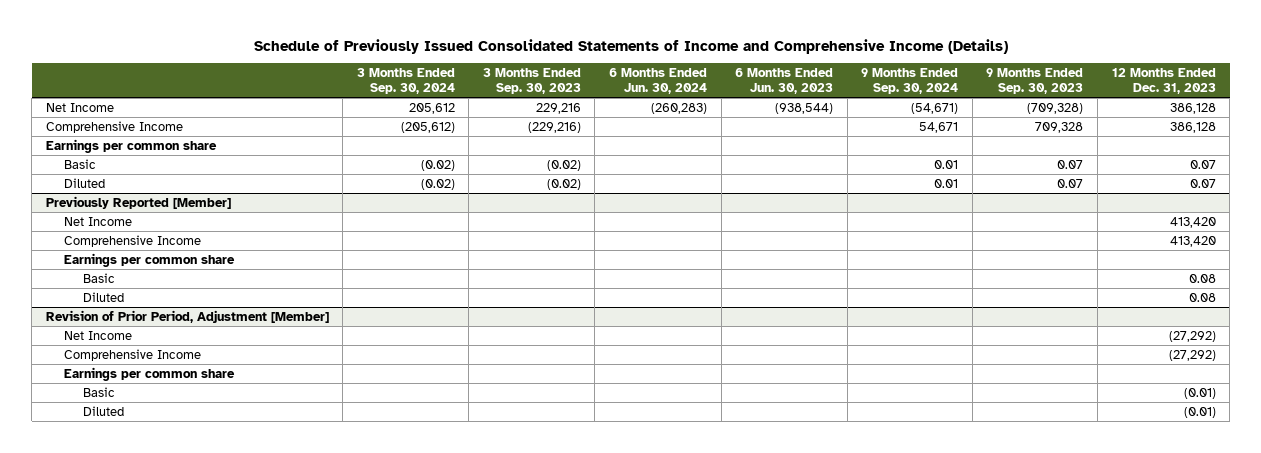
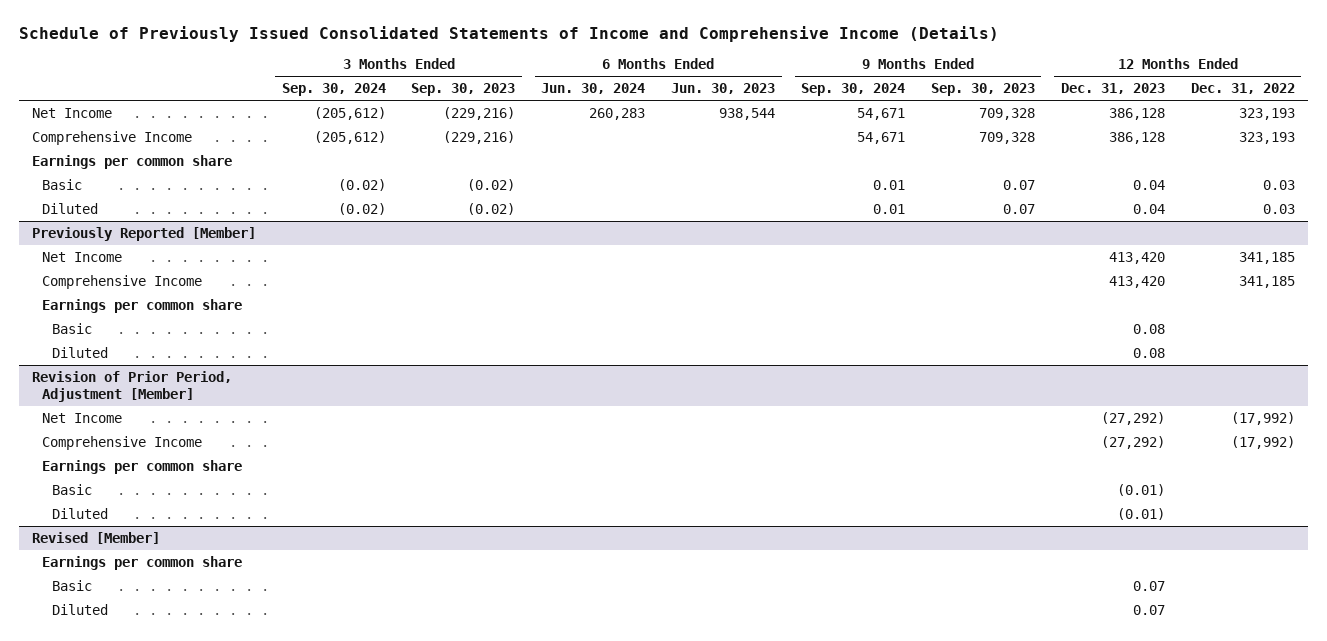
none -> [1190,83,1295,95] Dec. 31, 2022
[408,102,455,114] 205,612 -> [313,106,386,120] (205,612)
[535,102,581,114] 229,216 -> [443,106,516,120] (229,216)
[651,102,708,114] (260,283) -> [589,107,646,120] 260,283
[775,102,834,114] (938,544) -> [719,107,776,120] 938,544
[911,102,959,114] (54,671) -> [857,107,906,120] 54,671
[1027,102,1084,114] (709,328) -> [979,107,1036,120] 709,328
[1189,159,1216,169] 0.07 -> [1132,179,1165,190] 0.04
[1189,178,1216,188] 0.07 -> [1132,203,1165,214] 0.04
none -> [31,531,160,544] Revised [Member]
none -> [41,555,242,570] Earnings per common share
none -> [51,579,92,591] Basic
none -> [51,603,108,615] Diluted

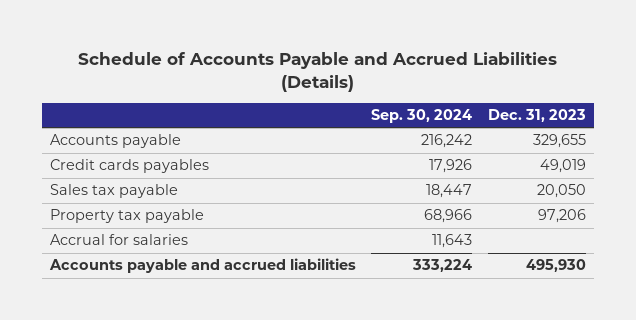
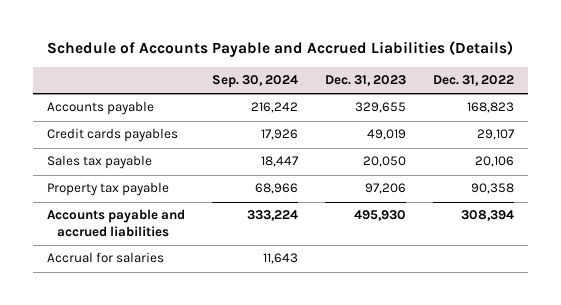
none -> [433,75,515,87] Dec. 31, 2022
[50,234,189,246] Accrual for salaries -> [46,252,164,264] Accrual for salaries

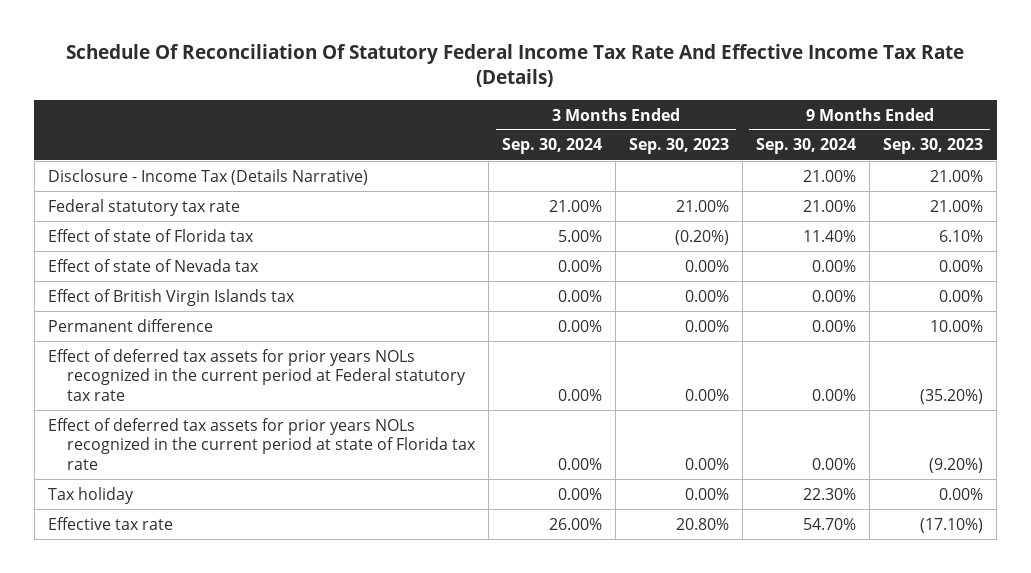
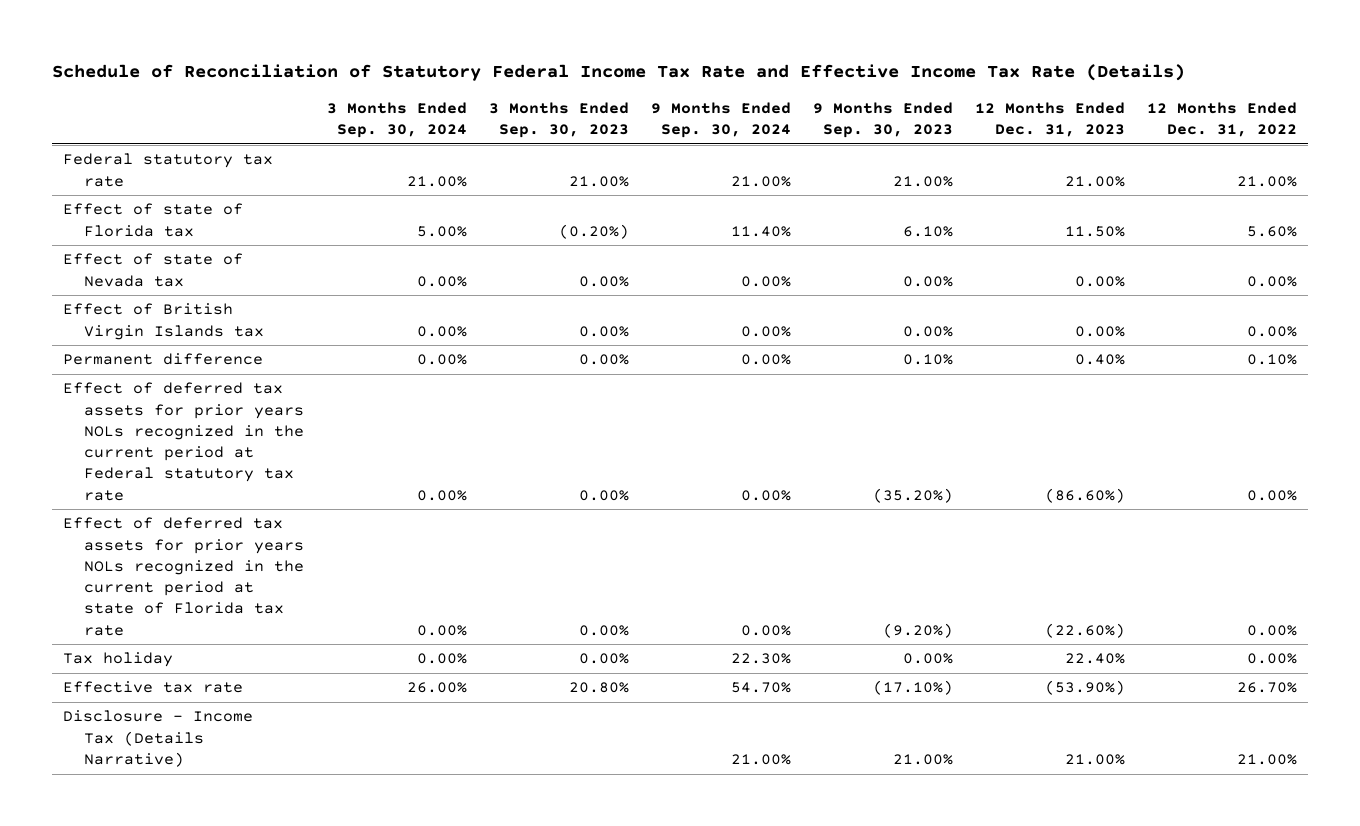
[66,44,965,87] Schedule Of Reconciliation Of Statutory Federal Income Tax Rate And Effective Income Tax Rate (Details) -> [51,64,1185,82] Schedule of Reconciliation of Statutory Federal Income Tax Rate and Effective Income Tax Rate (Details)
none -> [974,101,1125,138] 12 Months Ended Dec. 31, 2023
none -> [1146,101,1297,138] 12 Months Ended Dec. 31, 2022
[930,319,984,332] 10.00% -> [902,354,953,366] 0.10%
[47,168,368,185] Disclosure - Income Tax (Details Narrative) -> [62,710,253,767] Disclosure - Income Tax (Details Narrative)

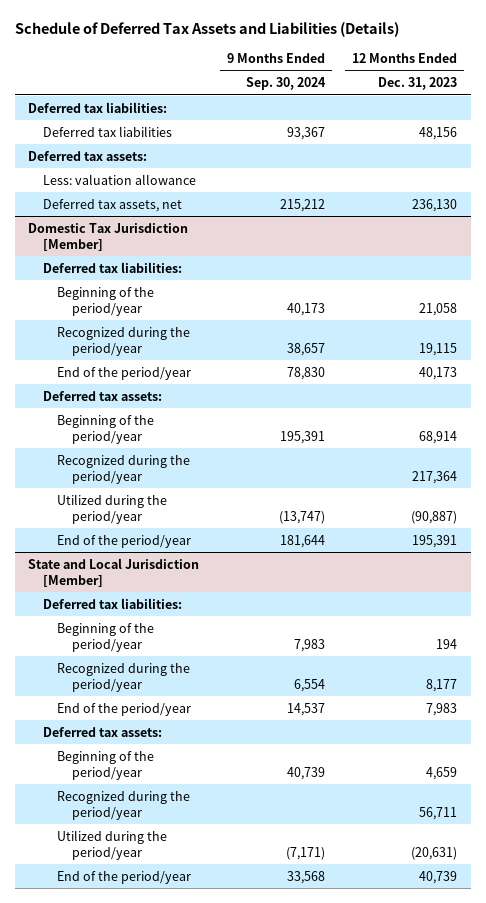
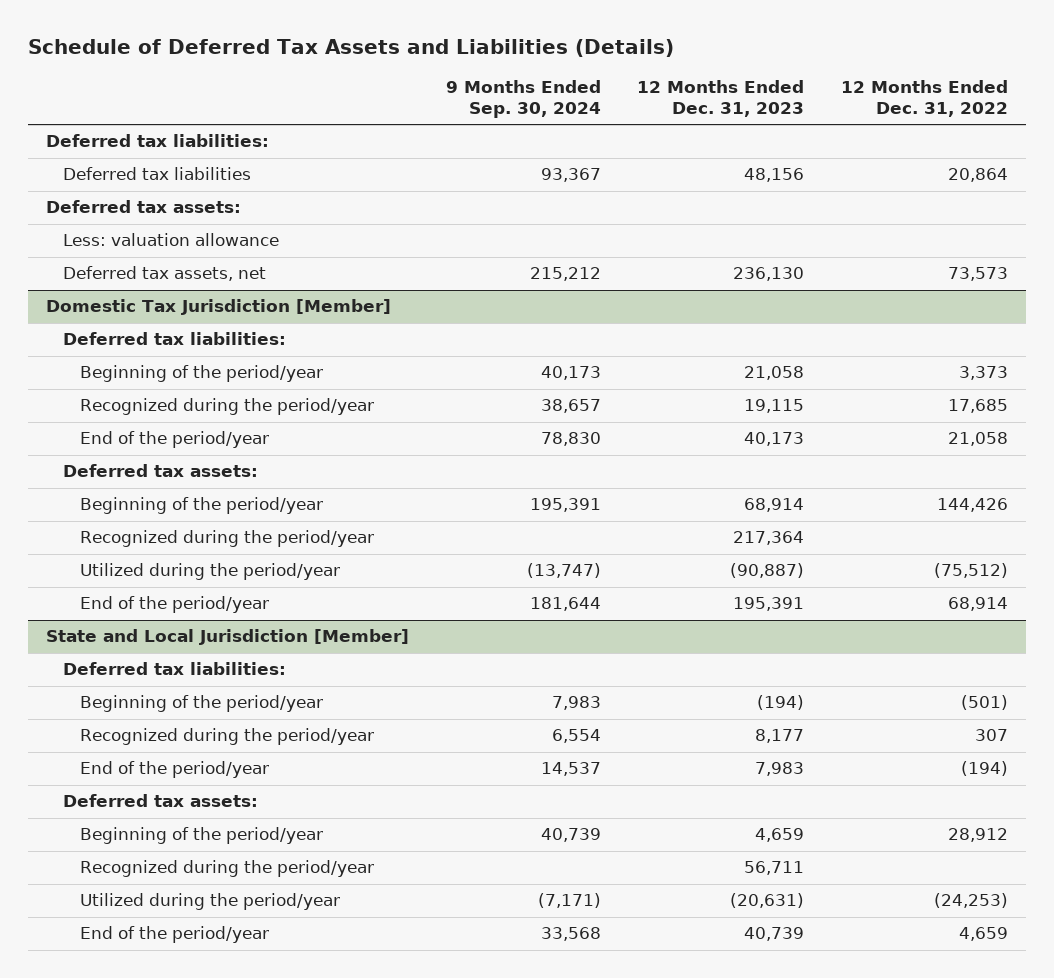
none -> [840,80,1008,118] 12 Months Ended Dec. 31, 2022
[436,638,458,649] 194 -> [757,695,805,711] (194)

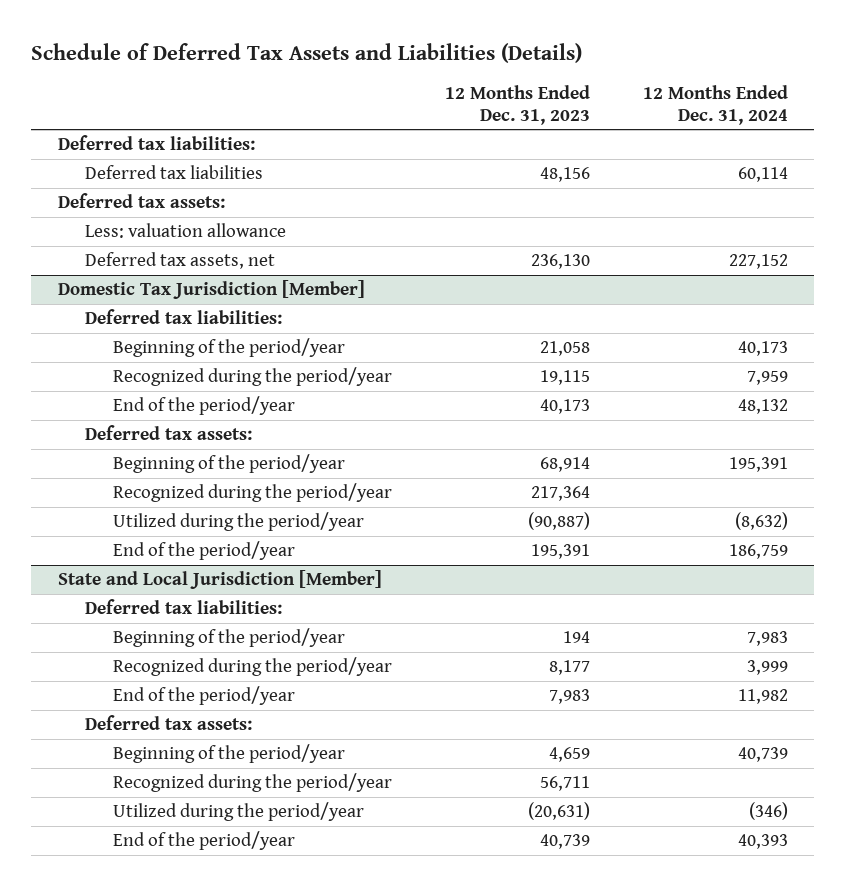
[445,80,601,119] 9 Months Ended Sep. 30, 2024 -> none
[840,80,1008,118] 12 Months Ended Dec. 31, 2022 -> none
none -> [642,84,788,125] 12 Months Ended Dec. 31, 2024
[757,695,805,711] (194) -> [562,631,590,644] 194

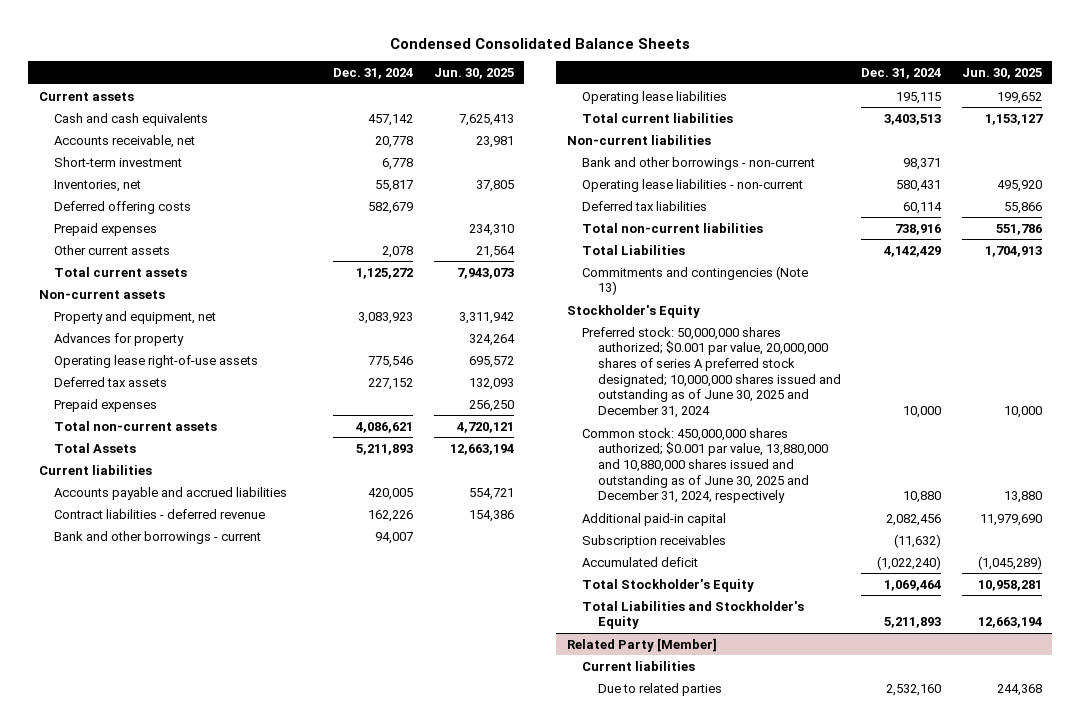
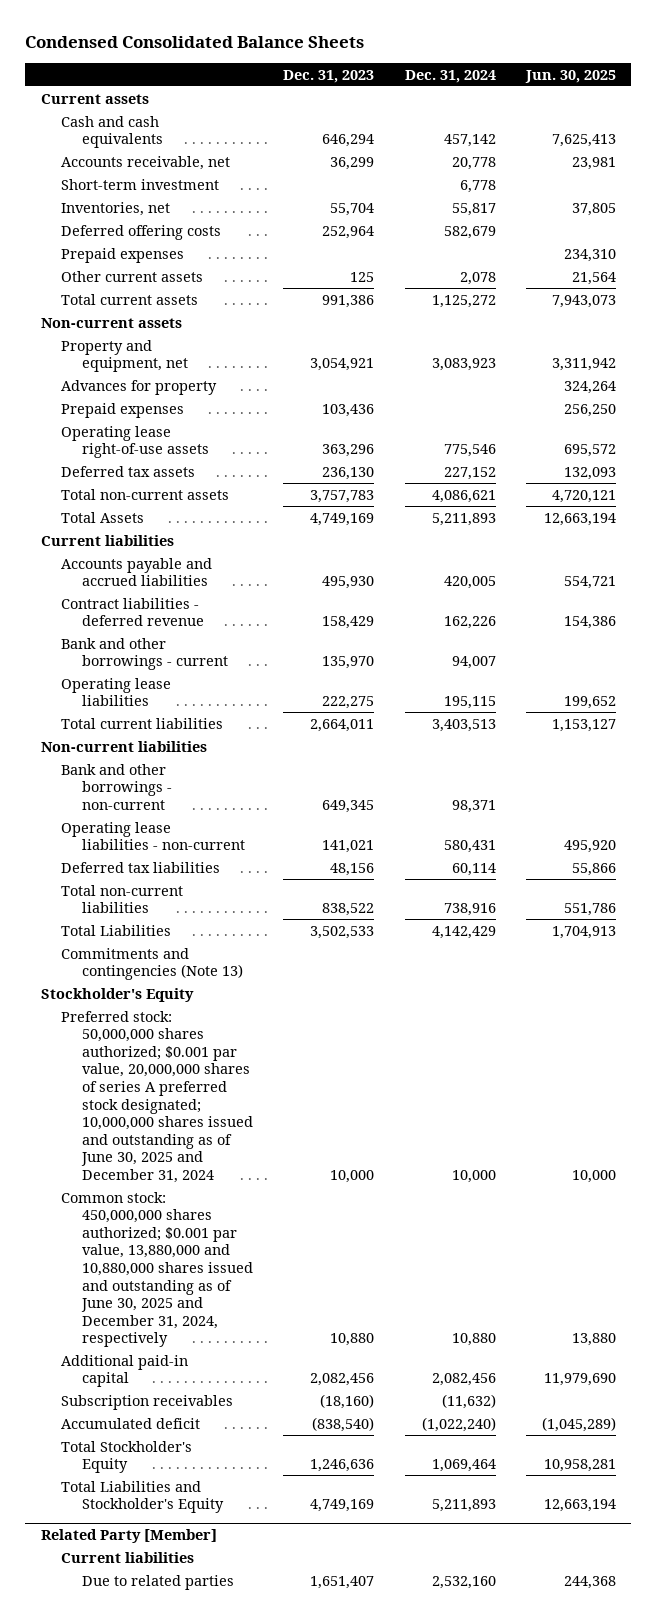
none -> [283,69,375,83] Dec. 31, 2023
[54,398,158,412] Prepaid expenses -> [61,402,185,418] Prepaid expenses

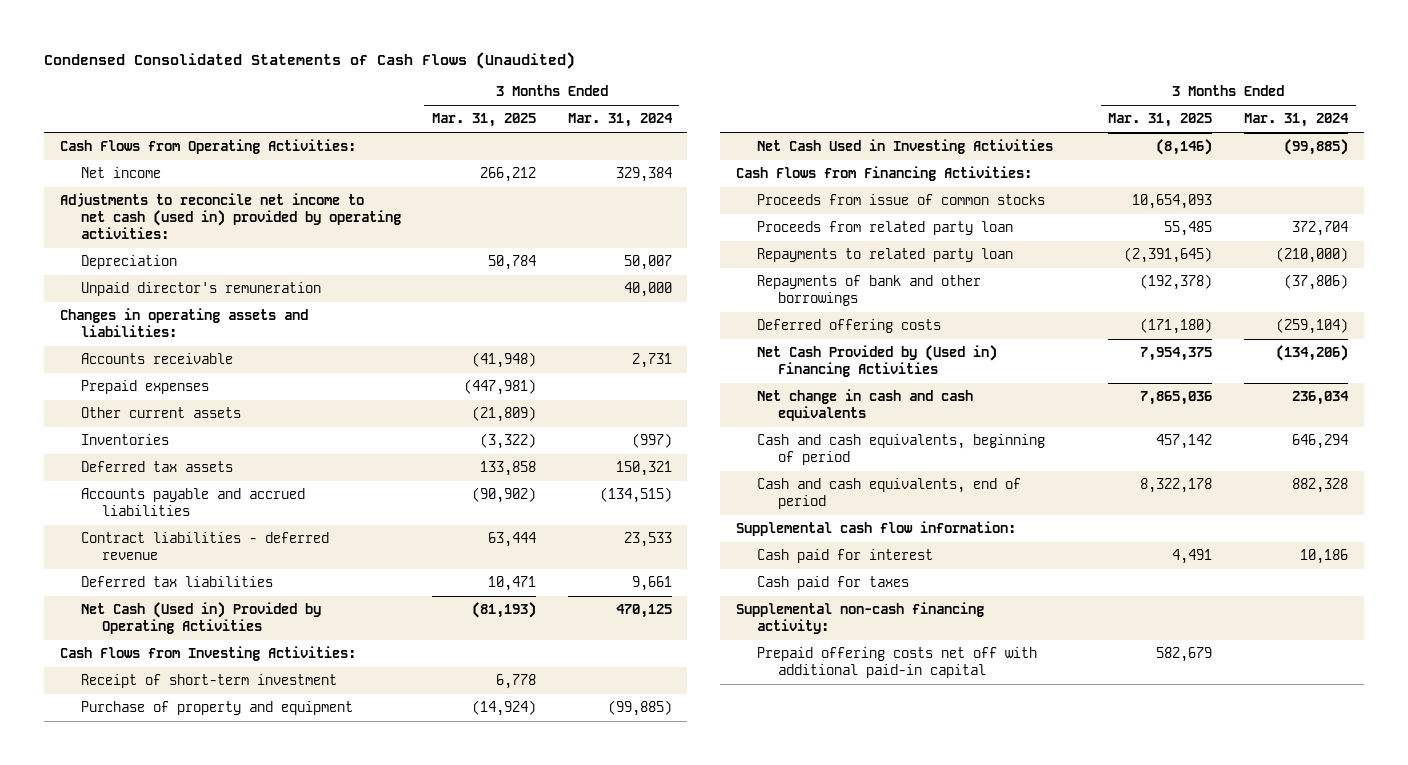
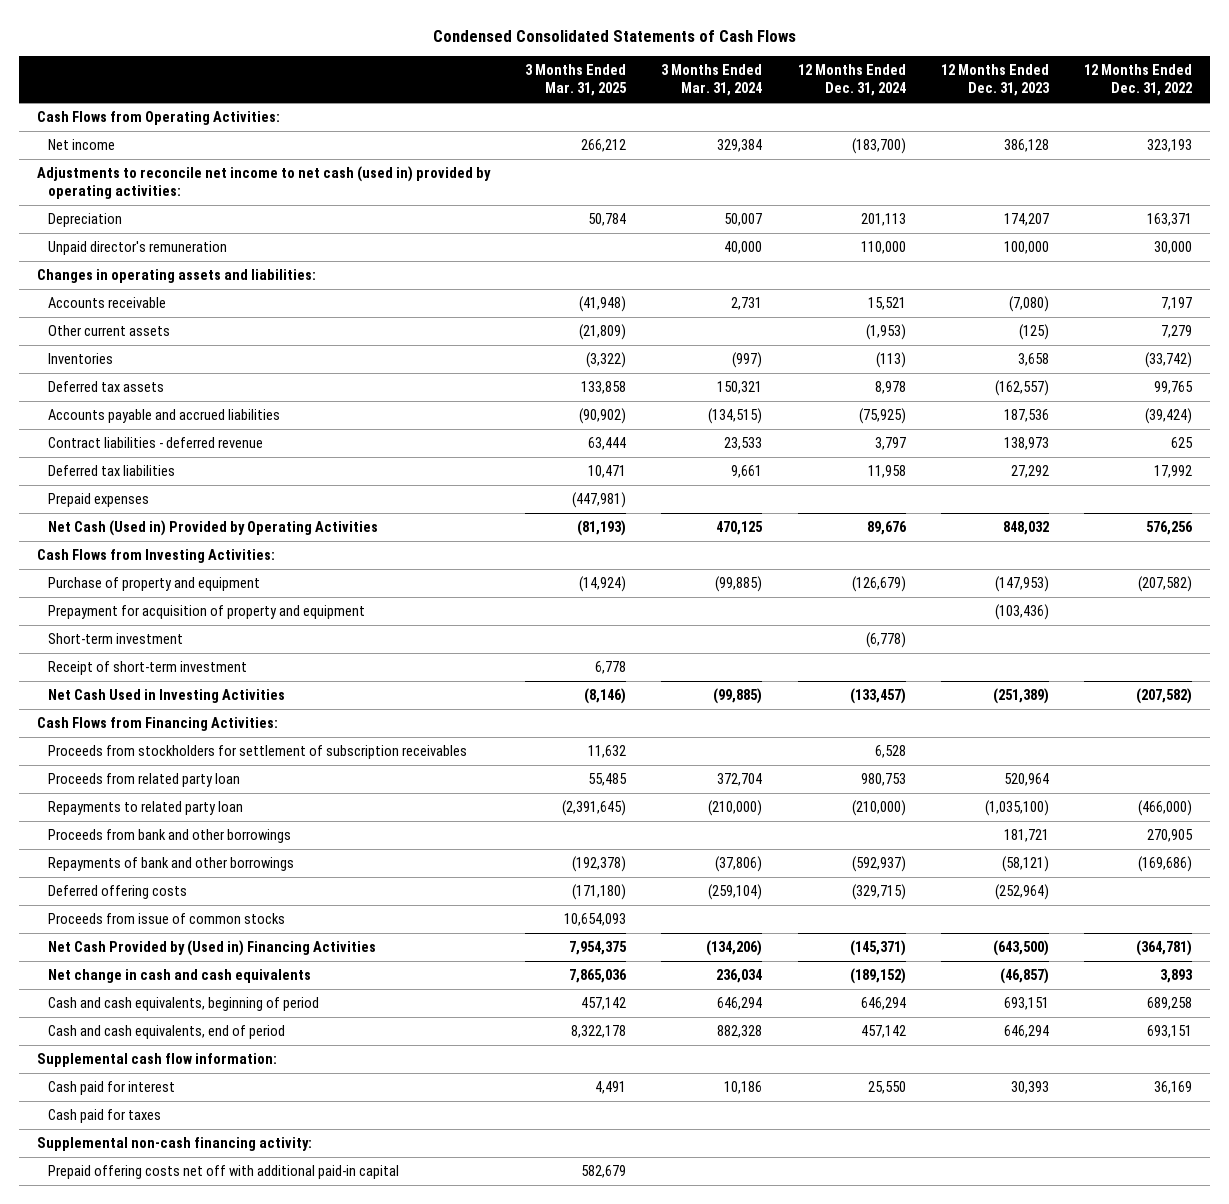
[44,51,576,69] Condensed Consolidated Statements of Cash Flows (Unaudited) -> [432,29,796,42] Condensed Consolidated Statements of Cash Flows
none -> [797,64,906,97] 12 Months Ended Dec. 31, 2024
none -> [941,64,1051,97] 12 Months Ended Dec. 31, 2023
none -> [1084,64,1193,97] 12 Months Ended Dec. 31, 2022
[80,380,209,395] Prepaid expenses -> [48,493,150,508] Prepaid expenses
none -> [48,605,366,620] Prepayment for acquisition of property and equipment
none -> [48,633,184,645] Short-term investment
[80,674,337,689] Receipt of short-term investment -> [48,661,248,676] Receipt of short-term investment
none -> [48,745,468,760] Proceeds from stockholders for settlement of subscription receivables
none -> [48,829,292,844] Proceeds from bank and other borrowings
[757,194,1046,206] Proceeds from issue of common stocks -> [48,913,286,925] Proceeds from issue of common stocks

